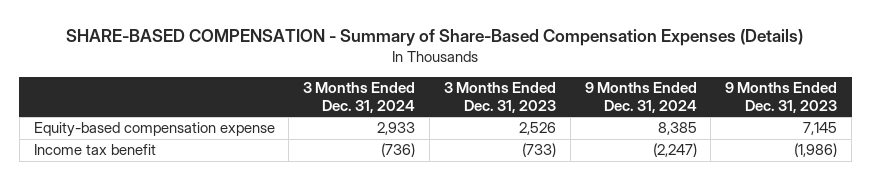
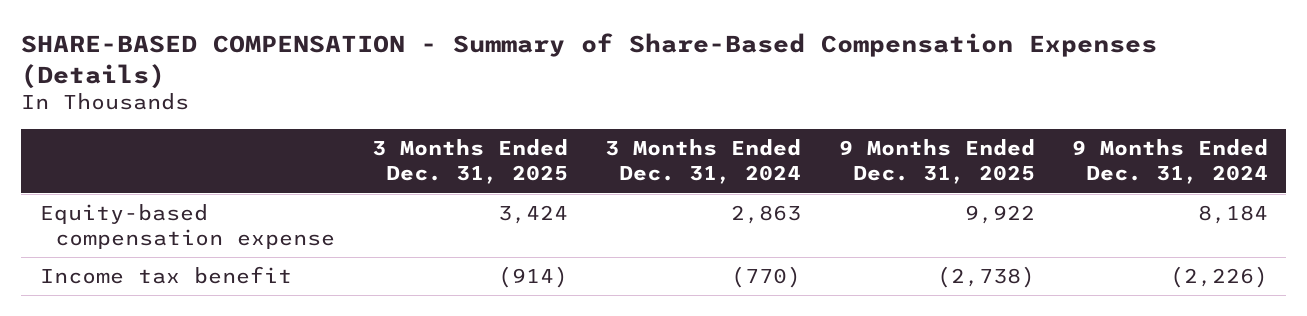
[443,82,556,113] 3 Months Ended Dec. 31, 2023 -> none
[725,82,838,113] 9 Months Ended Dec. 31, 2023 -> none
none -> [372,139,569,185] 3 Months Ended Dec. 31, 2025
none -> [838,139,1035,185] 9 Months Ended Dec. 31, 2025
[377,122,416,136] 2,933 -> [731,205,802,225] 2,863
[657,122,697,136] 8,385 -> [1197,205,1268,225] 8,184
[381,143,416,158] (736) -> [731,266,802,289] (770)
[652,143,697,158] (2,247) -> [1169,266,1268,289] (2,226)

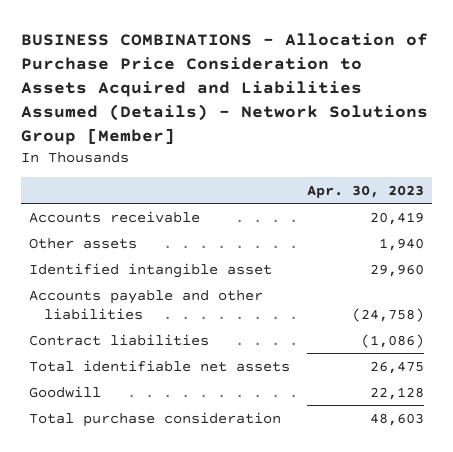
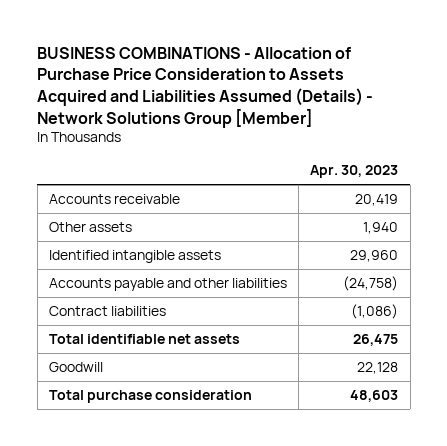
[28,262,272,278] Identified intangible asset -> [49,250,222,264] Identified intangible assets

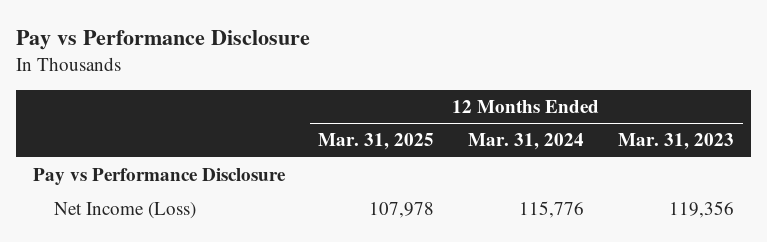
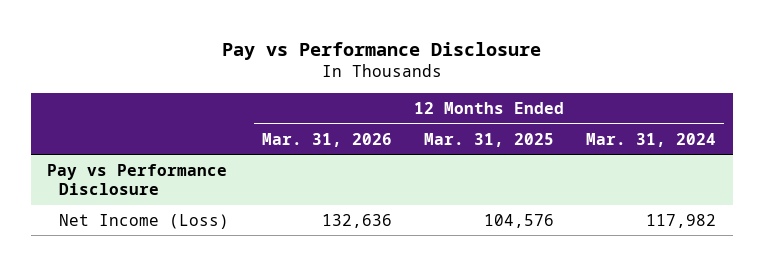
[618,133,735,151] Mar. 31, 2023 -> none
none -> [261,132,392,147] Mar. 31, 2026
[369,202,435,219] 107,978 -> [484,213,555,228] 104,576
[519,201,585,219] 115,776 -> [646,213,717,228] 117,982

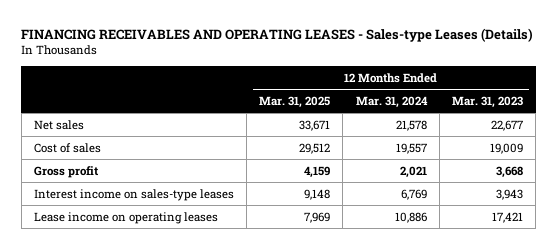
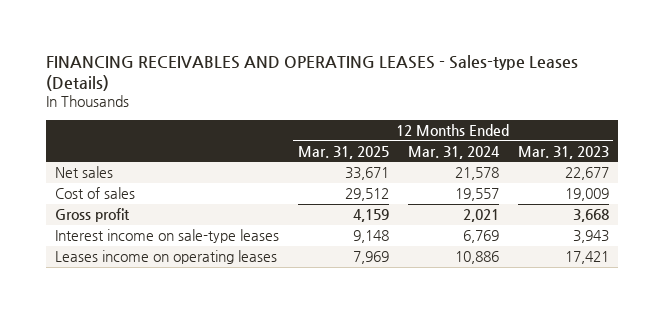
[33,188,234,201] Interest income on sales-type leases -> [55,229,280,244] Interest income on sale-type leases
[33,211,218,224] Lease income on operating leases -> [55,250,278,265] Leases income on operating leases

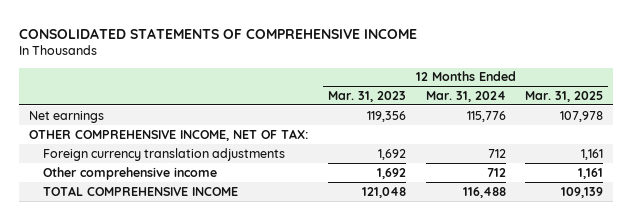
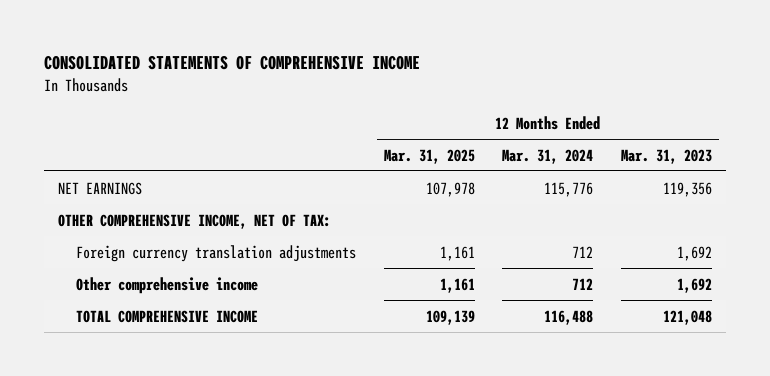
[29,110,105,123] Net earnings -> [57,181,142,195] NET EARNINGS

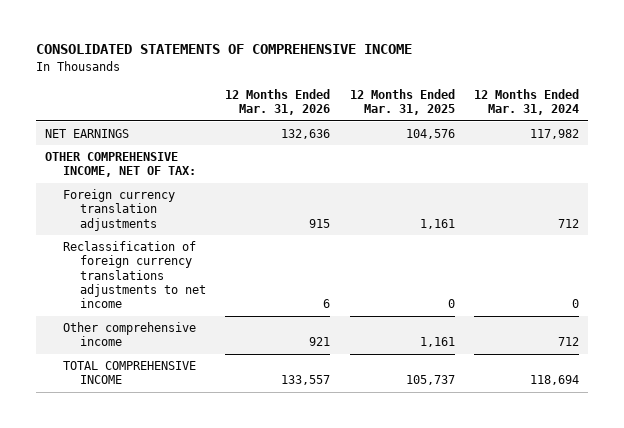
[621,148,713,164] Mar. 31, 2023 -> none
none -> [225,89,331,116] 12 Months Ended Mar. 31, 2026
[425,181,475,197] 107,978 -> [405,129,455,140] 104,576
[544,181,594,197] 115,776 -> [529,129,579,140] 117,982
none -> [62,241,207,309] Reclassification of foreign currency translations adjustments to net income
[425,309,475,325] 109,139 -> [405,375,455,386] 105,737
[544,309,594,325] 116,488 -> [529,375,579,386] 118,694

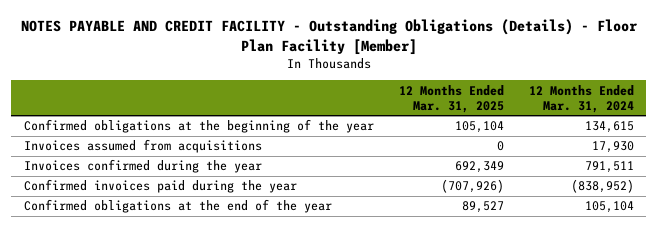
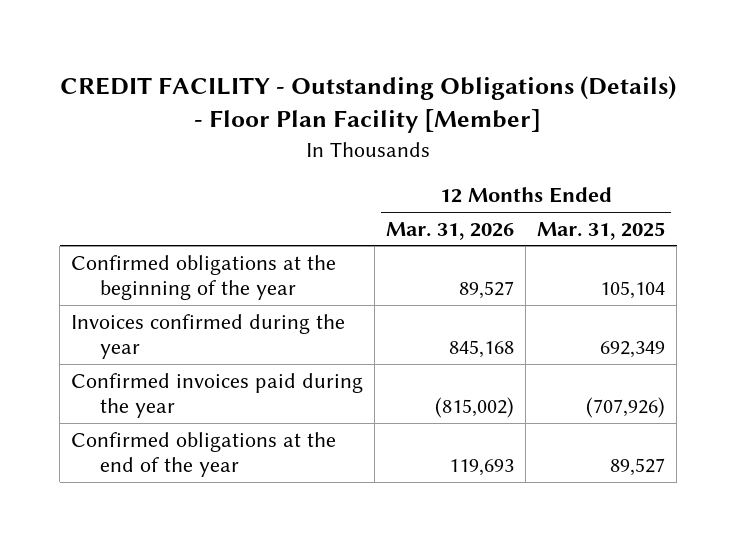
[20,18,638,55] NOTES PAYABLE AND CREDIT FACILITY - Outstanding Obligations (Details) - Floor Plan Facility [Member] -> [60,75,677,134] CREDIT FACILITY - Outstanding Obligations (Details) - Floor Plan Facility [Member]
[528,84,634,113] 12 Months Ended Mar. 31, 2024 -> none
none -> [386,221,515,240] Mar. 31, 2026
[23,139,262,154] Invoices assumed from acquisitions -> none

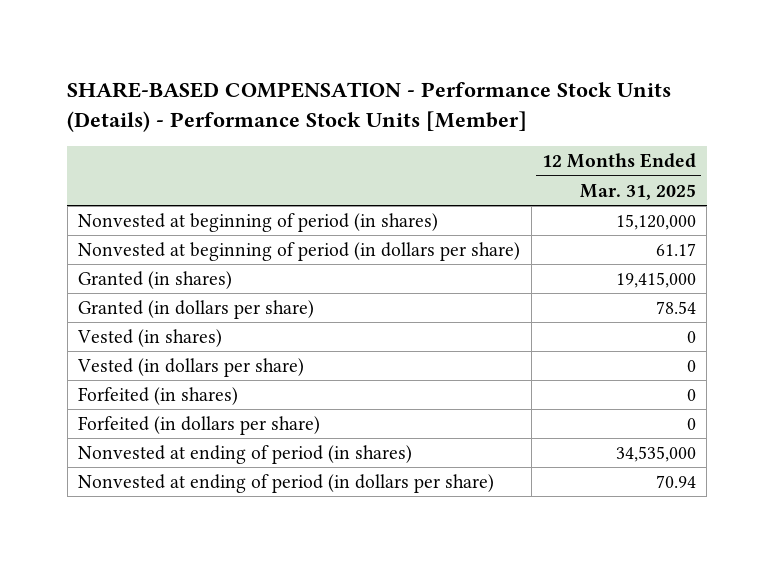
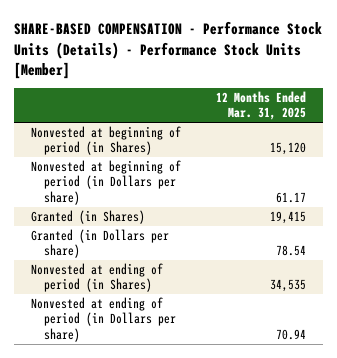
[77,328,223,347] Vested (in shares) -> none
[77,357,305,377] Vested (in dollars per share) -> none
[78,386,239,405] Forfeited (in shares) -> none
[78,415,321,435] Forfeited (in dollars per share) -> none
[78,212,439,232] Nonvested at beginning of period (in shares) -> [31,125,182,156] Nonvested at beginning of period (in Shares)
[615,213,696,230] 15,120,000 -> [270,142,307,156] 15,120
[78,241,521,261] Nonvested at beginning of period (in dollars per share) -> [31,159,182,205] Nonvested at beginning of period (in Dollars per share)
[78,270,233,289] Granted (in shares) -> [31,209,146,224] Granted (in Shares)
[615,271,696,288] 19,415,000 -> [270,210,307,224] 19,415
[78,299,315,319] Granted (in dollars per share) -> [31,228,170,259] Granted (in Dollars per share)
[78,444,413,464] Nonvested at ending of period (in shares) -> [31,262,164,293] Nonvested at ending of period (in Shares)
[615,445,696,462] 34,535,000 -> [270,279,307,293] 34,535
[78,473,495,493] Nonvested at ending of period (in dollars per share) -> [31,296,176,342] Nonvested at ending of period (in Dollars per share)

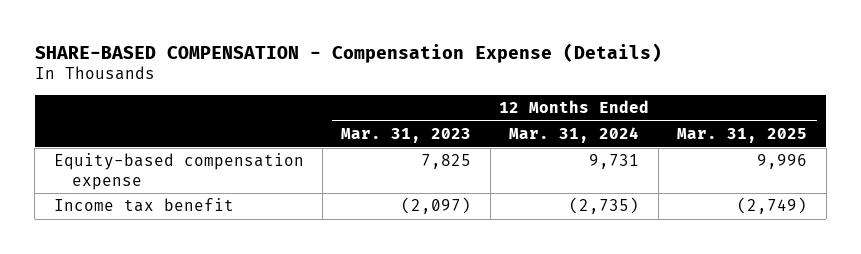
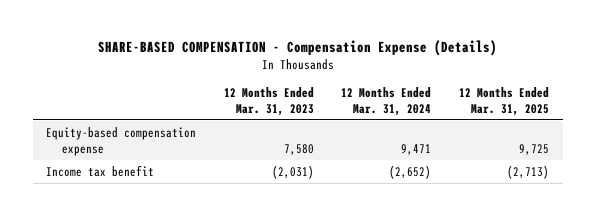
[421,154,472,170] 7,825 -> [283,143,314,155] 7,580
[589,154,640,170] 9,731 -> [401,143,432,155] 9,471
[757,154,808,170] 9,996 -> [518,143,549,155] 9,725
[401,197,472,215] (2,097) -> [271,164,314,179] (2,031)
[569,197,640,215] (2,735) -> [389,164,432,179] (2,652)
[737,197,808,215] (2,749) -> [506,164,549,179] (2,713)

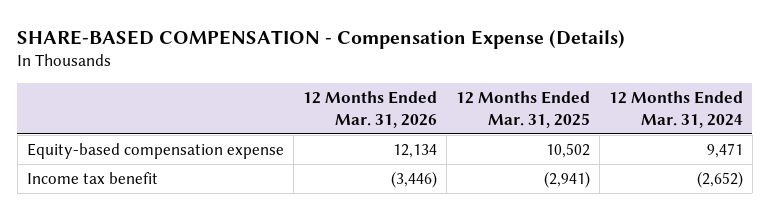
[223,86,314,116] 12 Months Ended Mar. 31, 2023 -> none
none -> [302,91,437,128] 12 Months Ended Mar. 31, 2026
[518,143,549,155] 9,725 -> [545,143,590,159] 10,502
[506,164,549,179] (2,713) -> [543,171,590,189] (2,941)

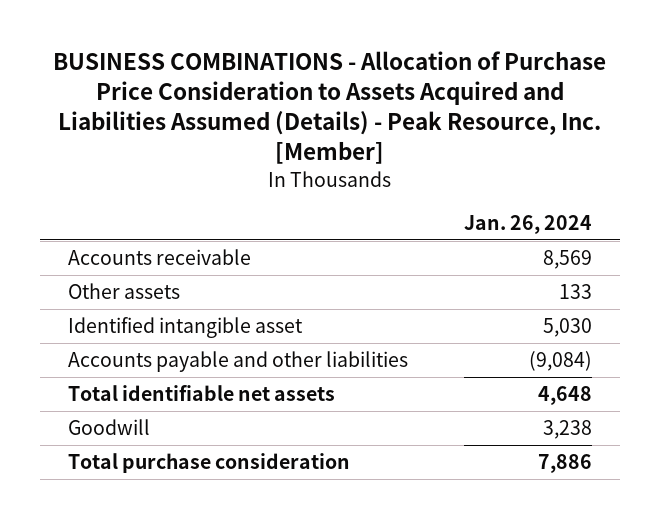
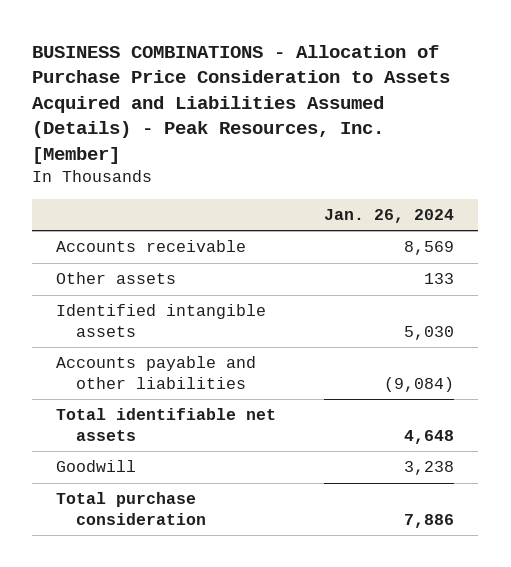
[52,50,606,165] BUSINESS COMBINATIONS - Allocation of Purchase Price Consideration to Assets Acquired and Liabilities Assumed (Details) - Peak Resource, Inc. [Member] -> [32,44,451,165] BUSINESS COMBINATIONS - Allocation of Purchase Price Consideration to Assets Acquired and Liabilities Assumed (Details) - Peak Resources, Inc. [Member]
[67,317,303,339] Identified intangible asset -> [56,304,267,337] Identified intangible assets

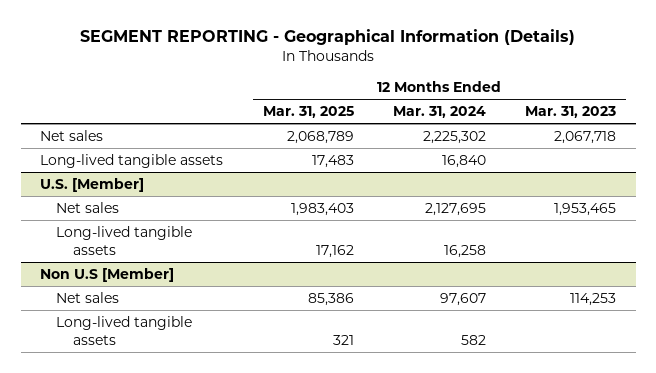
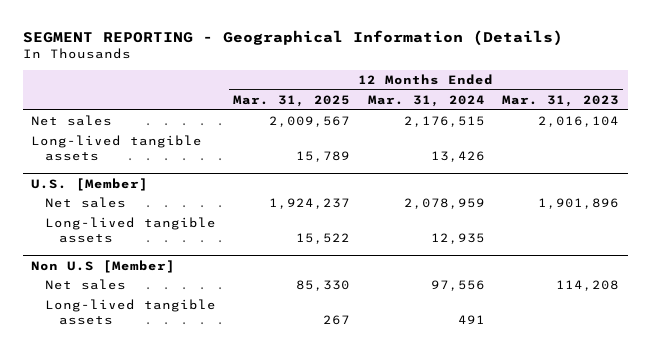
[286,130,354,144] 2,068,789 -> [269,116,351,128] 2,009,567
[422,130,486,144] 2,225,302 -> [403,116,485,128] 2,176,515
[553,130,616,144] 2,067,718 -> [538,116,620,128] 2,016,104
[311,154,354,168] 17,483 -> [296,151,351,163] 15,789
[441,154,486,168] 16,840 -> [430,151,485,163] 13,426
[290,202,354,216] 1,983,403 -> [269,198,351,210] 1,924,237
[424,202,486,216] 2,127,695 -> [403,198,485,210] 2,078,959
[553,202,616,216] 1,953,465 -> [538,198,620,210] 1,901,896
[315,244,354,258] 17,162 -> [296,233,351,245] 15,522
[443,244,486,258] 16,258 -> [430,233,485,245] 12,935
[307,292,354,306] 85,386 -> [296,280,351,292] 85,330
[439,292,486,306] 97,607 -> [430,280,485,292] 97,556
[569,292,616,306] 114,253 -> [556,280,620,292] 114,208
[332,334,354,345] 321 -> [323,315,351,326] 267
[460,334,486,345] 582 -> [457,315,485,325] 491

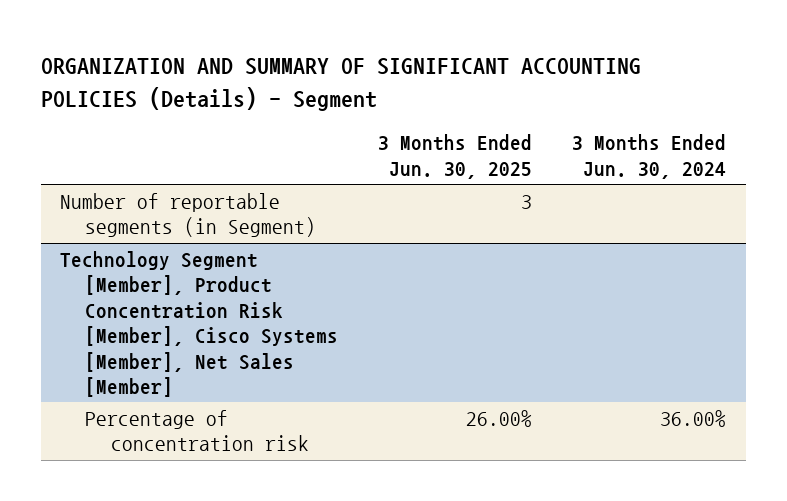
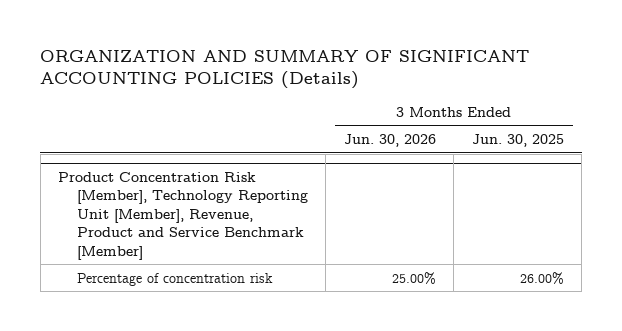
[40,58,641,111] ORGANIZATION AND SUMMARY OF SIGNIFICANT ACCOUNTING POLICIES (Details) - Segment -> [40,50,530,90] ORGANIZATION AND SUMMARY OF SIGNIFICANT ACCOUNTING POLICIES (Details)
[572,134,727,179] 3 Months Ended Jun. 30, 2024 -> none
none -> [343,134,436,148] Jun. 30, 2026
[60,192,317,238] Number of reportable segments (in Segment) -> none
[60,250,339,398] Technology Segment [Member], Product Concentration Risk [Member], Cisco Systems [Member], Net Sales [Member] -> none
none -> [58,171,308,260] Product Concentration Risk [Member], Technology Reporting Unit [Member], Revenue, Product and Service Benchmark [Member]

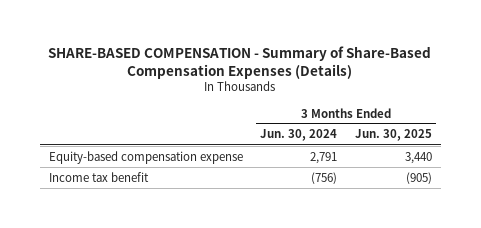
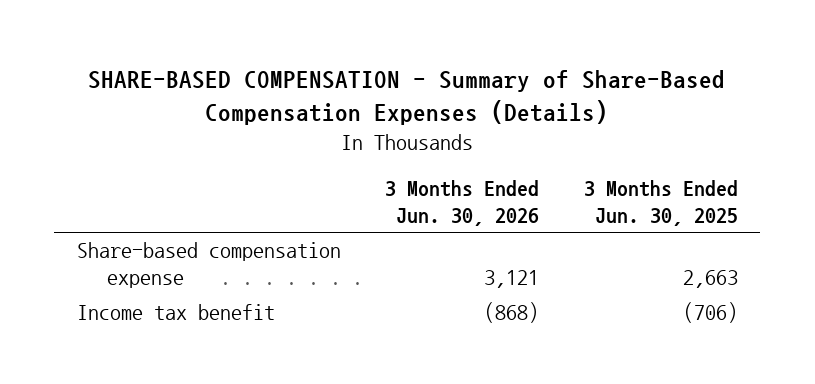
[260,129,338,142] Jun. 30, 2024 -> none
none -> [385,179,540,226] 3 Months Ended Jun. 30, 2026
[48,150,243,164] Equity-based compensation expense -> [76,242,341,289] Share-based compensation expense
[405,151,433,164] 3,440 -> [682,270,738,289] 2,663
[406,171,433,184] (905) -> [682,302,738,324] (706)

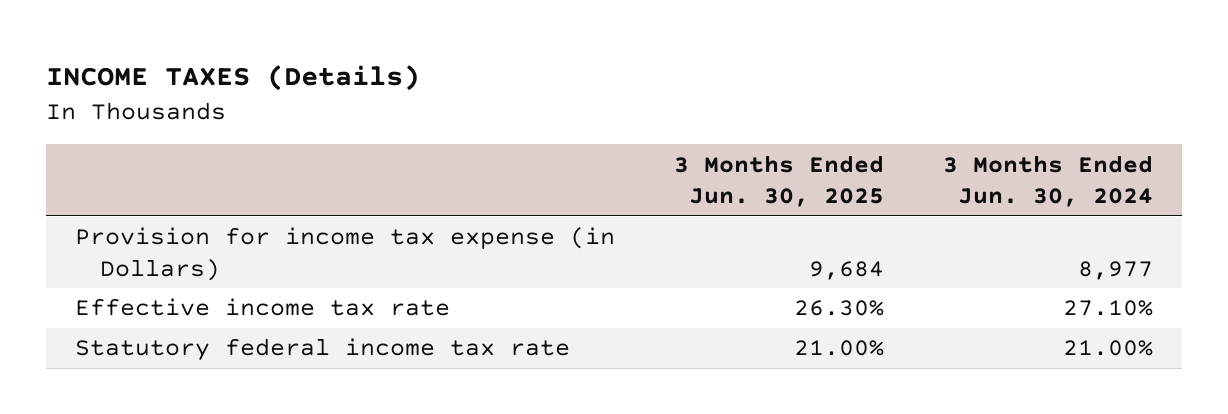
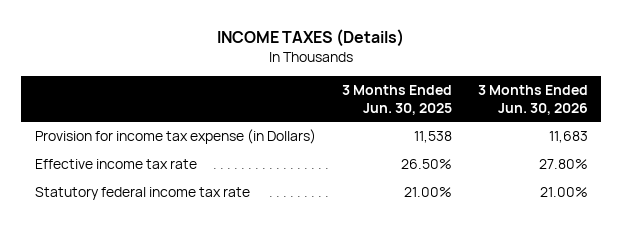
[942,154,1153,208] 3 Months Ended Jun. 30, 2024 -> none
none -> [478,85,589,115] 3 Months Ended Jun. 30, 2026
[808,260,884,280] 9,684 -> [413,130,452,143] 11,538
[793,300,884,317] 26.30% -> [400,158,452,169] 26.50%

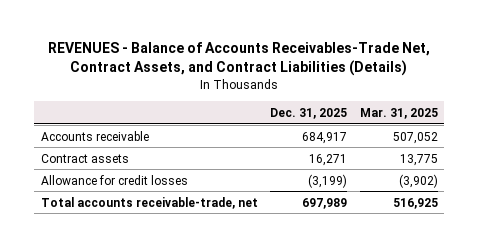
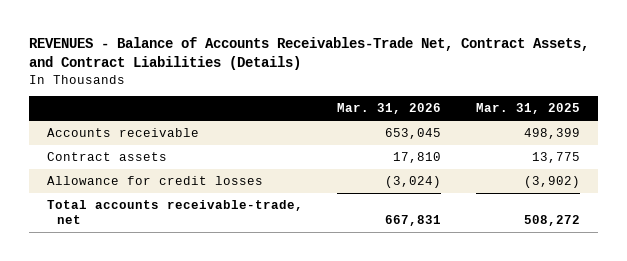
[270,107,348,119] Dec. 31, 2025 -> none
none -> [337,103,442,115] Mar. 31, 2026
[392,131,438,144] 507,052 -> [524,127,581,139] 498,399
[392,197,438,209] 516,925 -> [524,215,581,227] 508,272

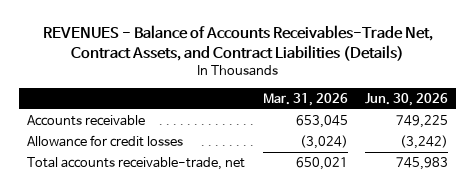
[476,103,581,115] Mar. 31, 2025 -> none
none -> [364,92,448,106] Jun. 30, 2026
[46,151,167,161] Contract assets -> none
[385,215,442,227] 667,831 -> [295,157,348,171] 650,021

